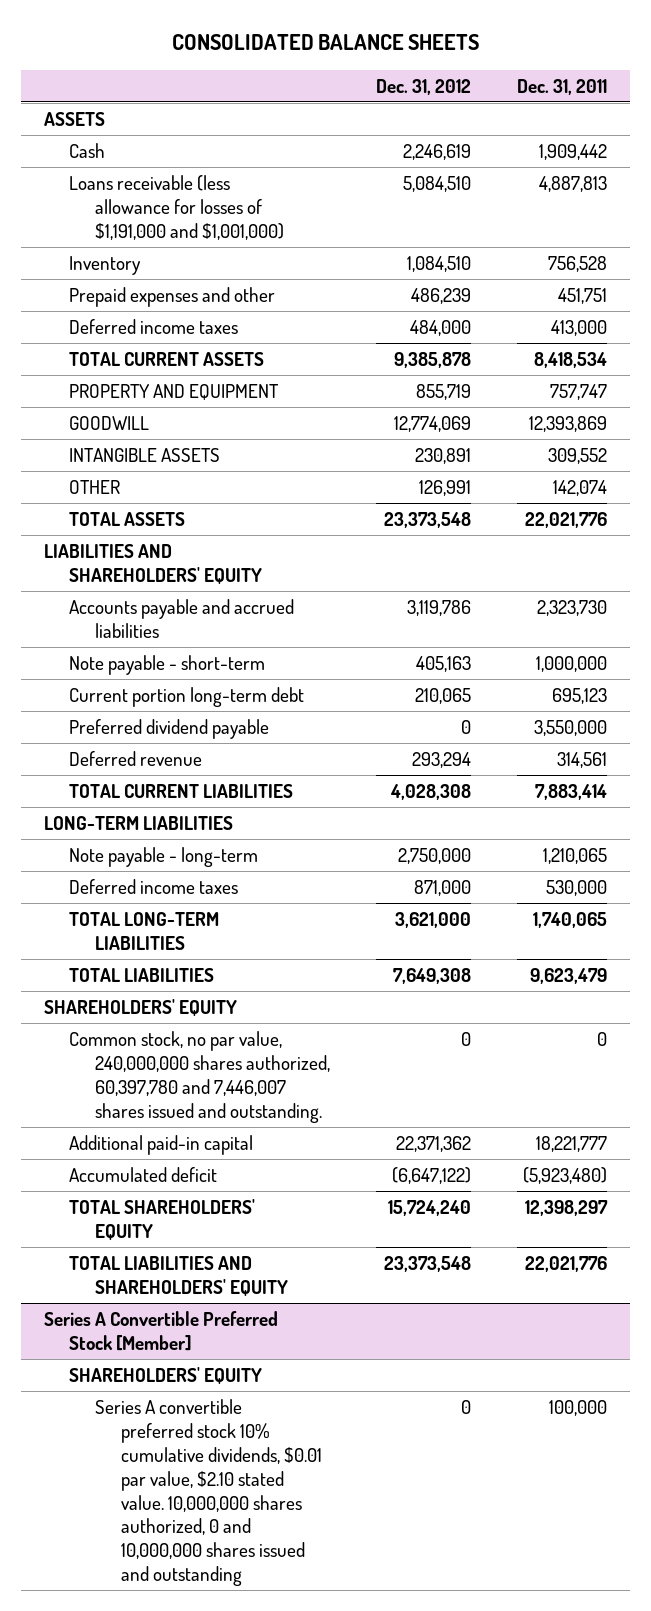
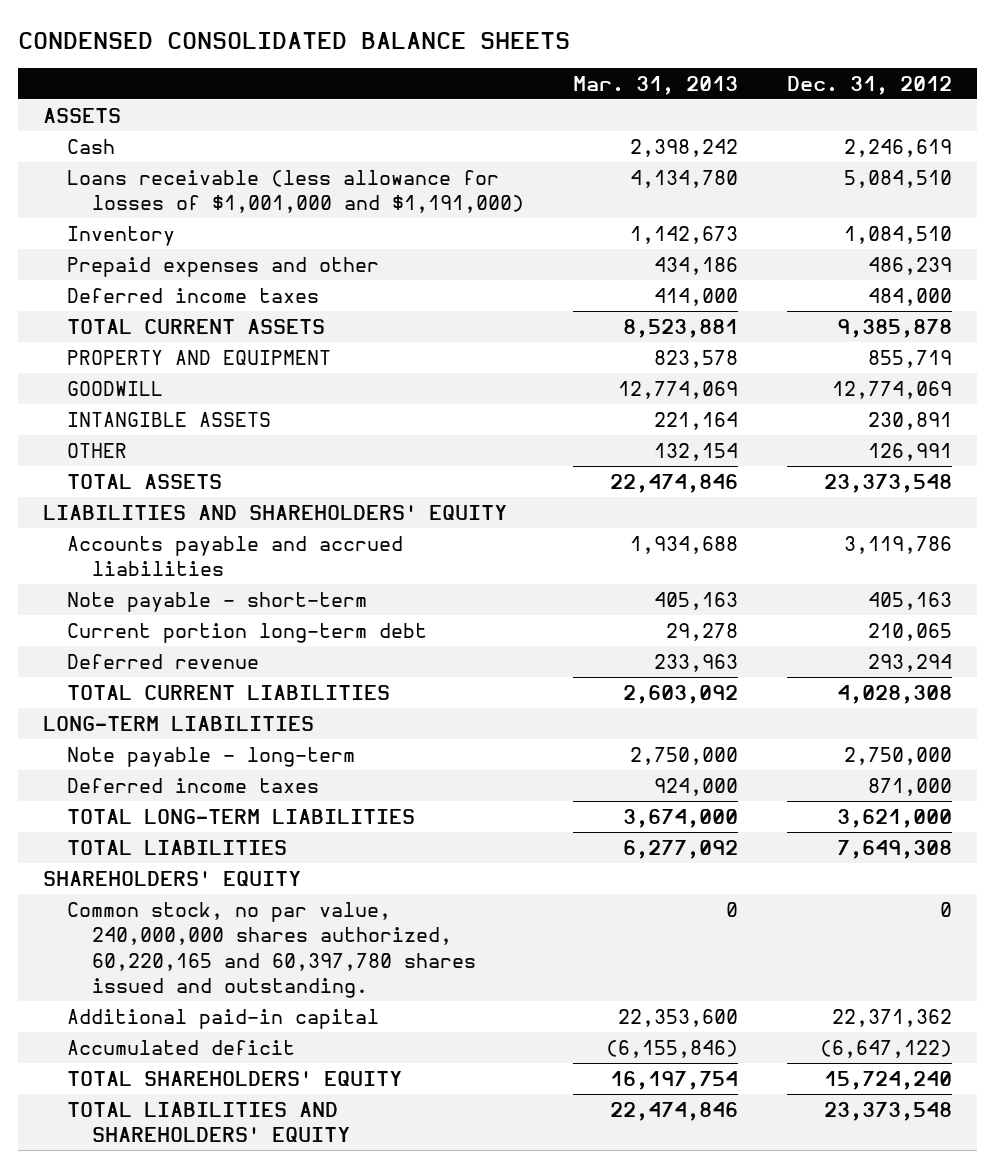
[172,34,480,51] CONSOLIDATED BALANCE SHEETS -> [18,31,571,49] CONDENSED CONSOLIDATED BALANCE SHEETS
[517,78,608,95] Dec. 31, 2011 -> none
none -> [572,76,738,96] Mar. 31, 2013
[69,175,285,240] Loans receivable (less allowance for losses of $1,191,000 and $1,001,000) -> [67,169,524,214] Loans receivable (less allowance for losses of $1,001,000 and $1,191,000)
[69,719,270,740] Preferred dividend payable -> none
[69,1031,331,1123] Common stock, no par value, 240,000,000 shares authorized, 60,397,780 and 7,446,007 shares issued and outstanding. -> [67,901,476,998] Common stock, no par value, 240,000,000 shares authorized, 60,220,165 and 60,397,780 shares issued and outstanding.
[43,1311,278,1351] Series A Convertible Preferred Stock [Member] -> none
[69,1367,263,1385] SHAREHOLDERS' EQUITY -> none
[95,1399,323,1587] Series A convertible preferred stock 10% cumulative dividends, $0.01 par value, $2.10 stated value. 10,000,000 shares authorized, 0 and 10,000,000 shares issued and outstanding -> none

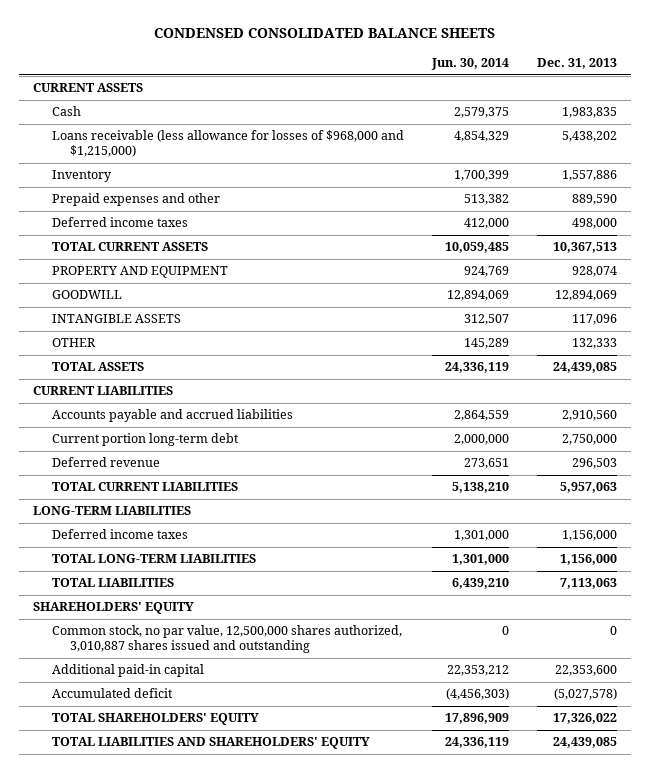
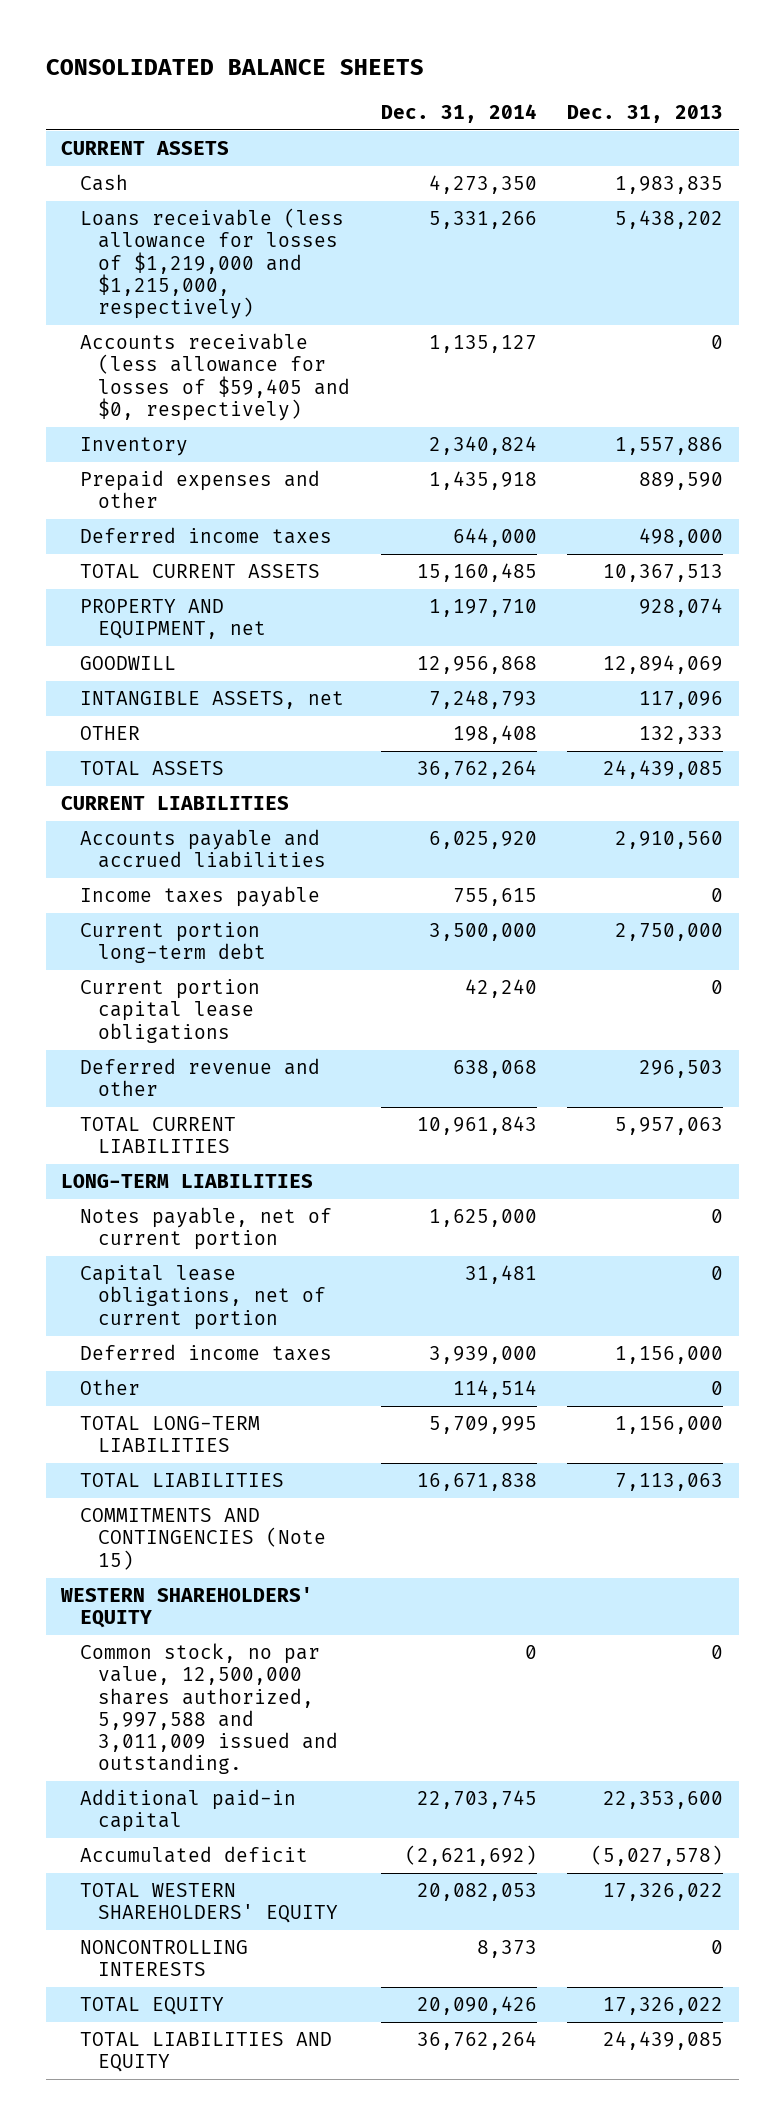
[154,28,496,39] CONDENSED CONSOLIDATED BALANCE SHEETS -> [45,59,424,76] CONSOLIDATED BALANCE SHEETS
[430,57,509,70] Jun. 30, 2014 -> none
none -> [380,103,537,123] Dec. 31, 2014
[51,130,404,158] Loans receivable (less allowance for losses of $968,000 and $1,215,000) -> [79,208,344,320] Loans receivable (less allowance for losses of $1,219,000 and $1,215,000, respectively)
none -> [79,333,351,421] Accounts receivable (less allowance for losses of $59,405 and $0, respectively)
[51,266,228,279] PROPERTY AND EQUIPMENT -> [79,599,267,640] PROPERTY AND EQUIPMENT, net
[51,314,181,324] INTANGIBLE ASSETS -> [79,691,344,710] INTANGIBLE ASSETS, net
none -> [79,886,320,908] Income taxes payable
none -> [79,979,260,1043] Current portion capital lease obligations
[51,457,160,468] Deferred revenue -> [79,1058,320,1097] Deferred revenue and other
none -> [79,1207,332,1251] Notes payable, net of current portion
none -> [79,1265,327,1330] Capital lease obligations, net of current portion
none -> [79,1379,140,1396] Other
none -> [79,1508,327,1570] COMMITMENTS AND CONTINGENCIES (Note 15)
[33,602,195,615] SHAREHOLDERS' EQUITY -> [59,1587,313,1629] WESTERN SHAREHOLDERS' EQUITY
[51,625,402,654] Common stock, no par value, 12,500,000 shares authorized, 3,010,887 shares issued and outstanding -> [79,1643,339,1775] Common stock, no par value, 12,500,000 shares authorized, 5,997,588 and 3,011,009 issued and outstanding.
[51,713,259,726] TOTAL SHAREHOLDERS' EQUITY -> [79,1883,339,1924] TOTAL WESTERN SHAREHOLDERS' EQUITY
none -> [79,1940,248,1977] NONCONTROLLING INTERESTS
none -> [79,1997,224,2016] TOTAL EQUITY
[51,737,370,750] TOTAL LIABILITIES AND SHAREHOLDERS' EQUITY -> [79,2032,332,2073] TOTAL LIABILITIES AND EQUITY

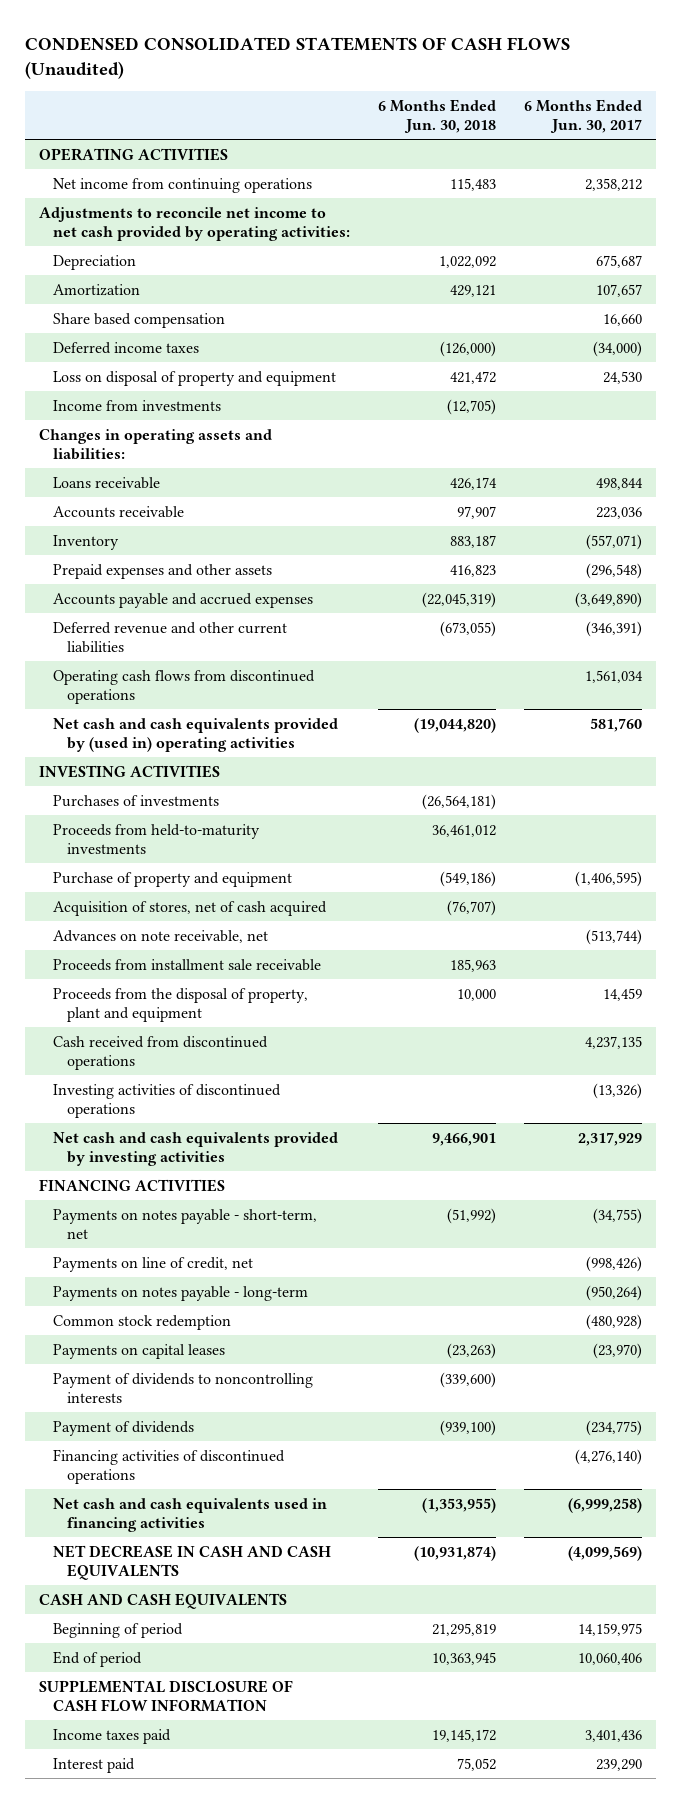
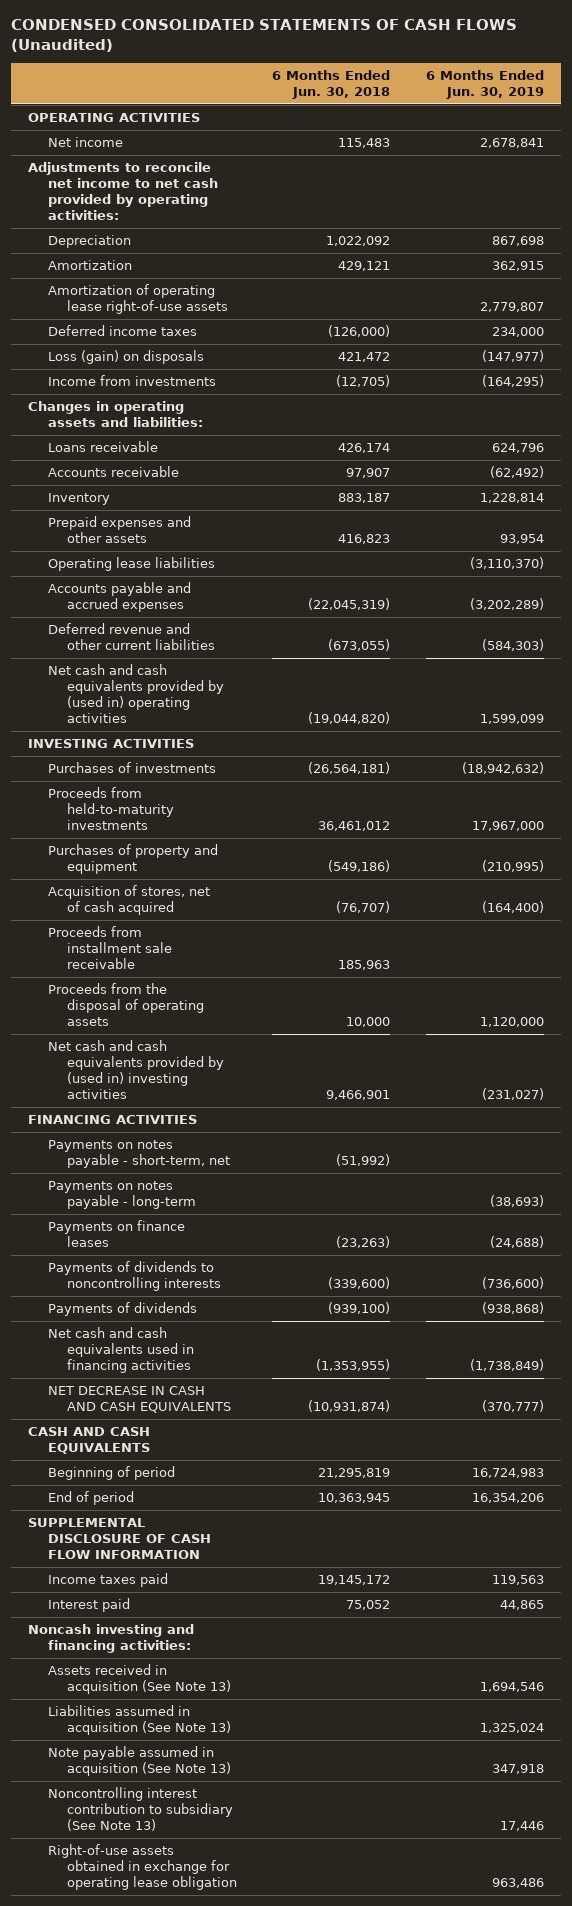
[524,98,643,134] 6 Months Ended Jun. 30, 2017 -> none
none -> [425,69,544,99] 6 Months Ended Jun. 30, 2019
[52,177,312,193] Net income from continuing operations -> [47,136,123,147] Net income
[52,312,225,328] Share based compensation -> none
none -> [47,283,228,315] Amortization of operating lease right-of-use assets
[52,370,336,386] Loss on disposal of property and equipment -> [47,349,204,364] Loss (gain) on disposals
none -> [47,556,215,571] Operating lease liabilities
[52,669,315,705] Operating cash flows from discontinued operations -> none
[52,871,292,887] Purchase of property and equipment -> [47,843,218,875] Purchases of property and equipment
[52,929,268,943] Advances on note receivable, net -> none
[52,1035,268,1071] Cash received from discontinued operations -> none
[52,1083,281,1119] Investing activities of discontinued operations -> none
[52,987,308,1023] Proceeds from the disposal of property, plant and equipment -> [47,982,204,1027] Proceeds from the disposal of operating assets
[52,1131,338,1167] Net cash and cash equivalents provided by investing activities -> [47,1039,224,1100] Net cash and cash equivalents provided by (used in) investing activities
[52,1256,253,1272] Payments on line of credit, net -> none
[52,1314,231,1330] Common stock redemption -> none
[52,1448,285,1485] Financing activities of discontinued operations -> none
[52,1343,225,1359] Payments on capital leases -> [47,1219,185,1248] Payments on finance leases
[52,1372,313,1404] Payment of dividends to noncontrolling interests -> [47,1260,221,1292] Payments of dividends to noncontrolling interests
[52,1420,194,1436] Payment of dividends -> [47,1301,197,1316] Payments of dividends
none -> [28,1623,195,1654] Noncash investing and financing activities:
none -> [47,1663,231,1695] Assets received in acquisition (See Note 13)
none -> [47,1704,231,1736] Liabilities assumed in acquisition (See Note 13)
none -> [47,1745,231,1777] Note payable assumed in acquisition (See Note 13)
none -> [47,1786,233,1832] Noncontrolling interest contribution to subsidiary (See Note 13)
none -> [47,1843,237,1891] Right-of-use assets obtained in exchange for operating lease obligation

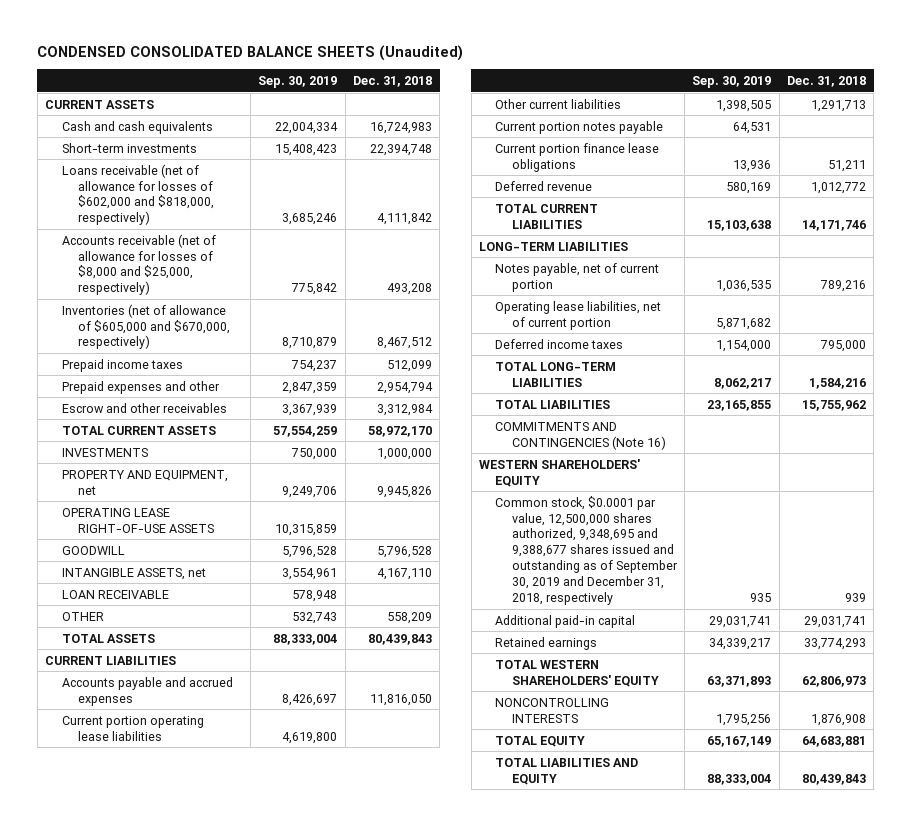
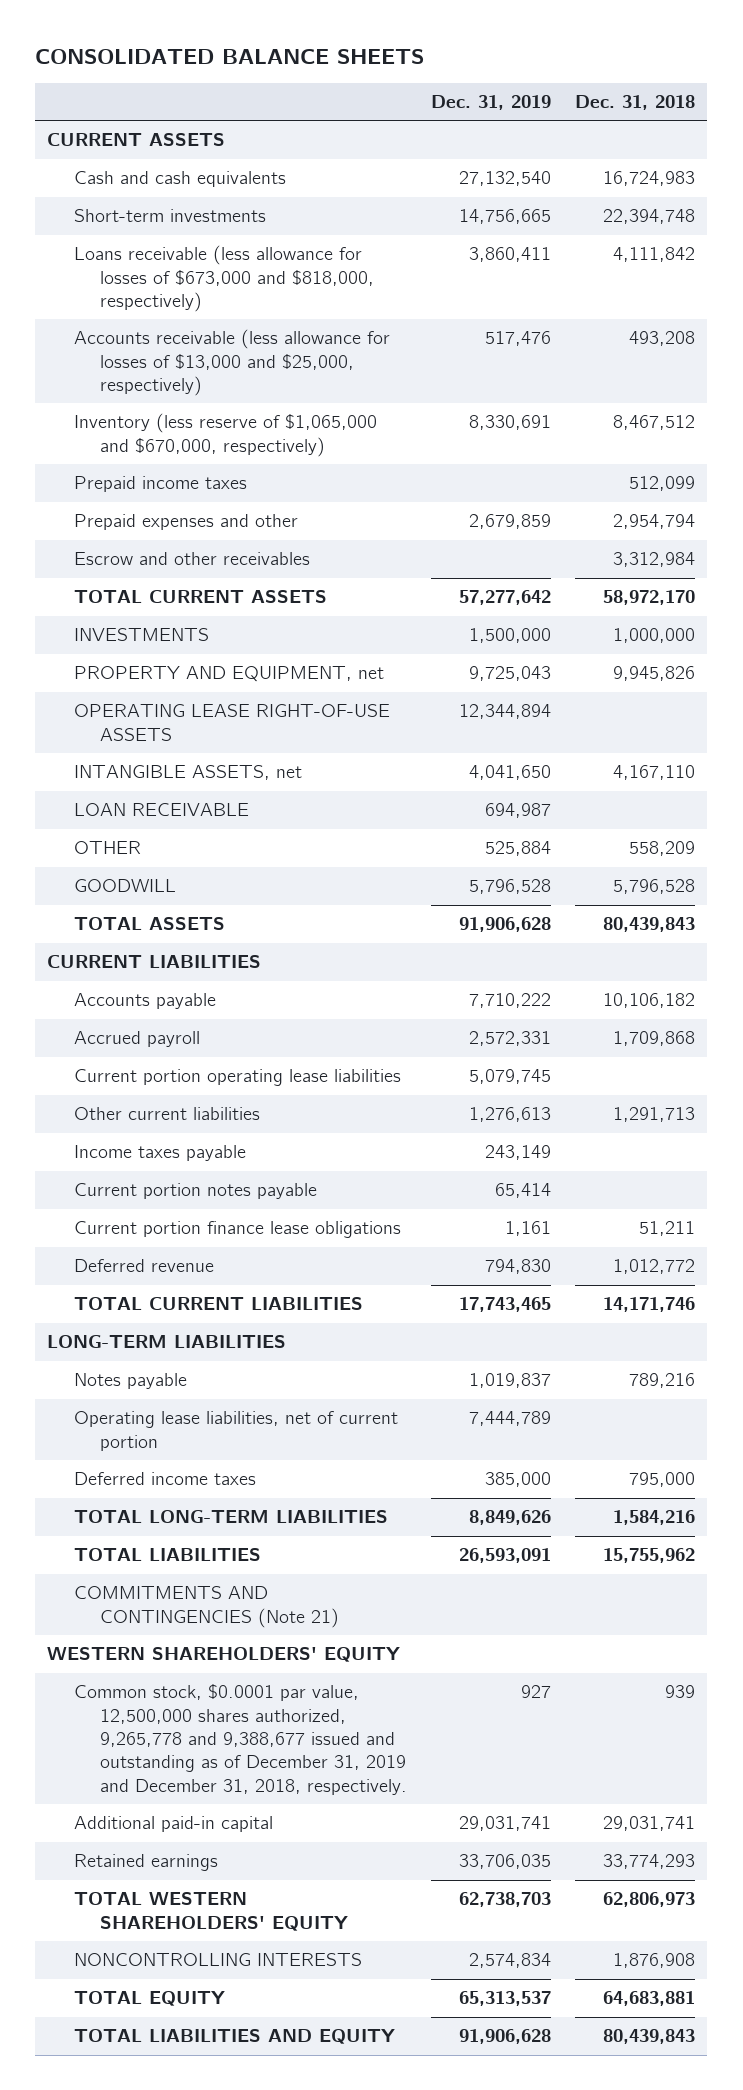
[37,44,464,61] CONDENSED CONSOLIDATED BALANCE SHEETS (Unaudited) -> [35,49,425,65] CONSOLIDATED BALANCE SHEETS
[258,76,338,89] Sep. 30, 2019 -> none
none -> [431,94,552,110] Dec. 31, 2019
[61,163,214,226] Loans receivable (net of allowance for losses of $602,000 and $818,000, respectively) -> [73,245,375,312] Loans receivable (less allowance for losses of $673,000 and $818,000, respectively)
[61,233,216,296] Accounts receivable (net of allowance for losses of $8,000 and $25,000, respectively) -> [73,329,390,396] Accounts receivable (less allowance for losses of $13,000 and $25,000, respectively)
[61,303,230,350] Inventories (net of allowance of $605,000 and $670,000, respectively) -> [73,413,377,457] Inventory (less reserve of $1,065,000 and $670,000, respectively)
[61,545,125,555] GOODWILL -> [73,879,176,893] GOODWILL
[61,676,233,706] Accounts payable and accrued expenses -> [73,993,216,1010] Accounts payable
[370,693,433,706] 11,816,050 -> [603,993,696,1009] 10,106,182
none -> [73,1031,200,1048] Accrued payroll
none -> [73,1145,246,1162] Income taxes payable
[495,262,660,292] Notes payable, net of current portion -> [73,1373,187,1390] Notes payable
[495,421,666,450] COMMITMENTS AND CONTINGENCIES (Note 16) -> [73,1586,340,1628] COMMITMENTS AND CONTINGENCIES (Note 21)
[495,495,678,605] Common stock, $0.0001 par value, 12,500,000 shares authorized, 9,348,695 and 9,388,677 shares issued and outstanding as of September 30, 2019 and December 31, 2018, respectively -> [73,1684,408,1795] Common stock, $0.0001 par value, 12,500,000 shares authorized, 9,265,778 and 9,388,677 issued and outstanding as of December 31, 2019 and December 31, 2018, respectively.

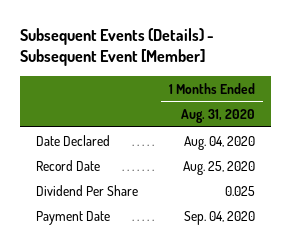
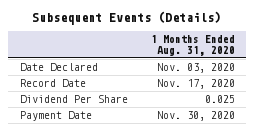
[19,28,214,67] Subsequent Events (Details) - Subsequent Event [Member] -> [32,11,222,26] Subsequent Events (Details)
[184,135,256,150] Aug. 04, 2020 -> [156,63,235,74] Nov. 03, 2020
[183,160,256,175] Aug. 25, 2020 -> [156,79,235,90] Nov. 17, 2020
[184,210,256,225] Sep. 04, 2020 -> [156,111,235,122] Nov. 30, 2020

